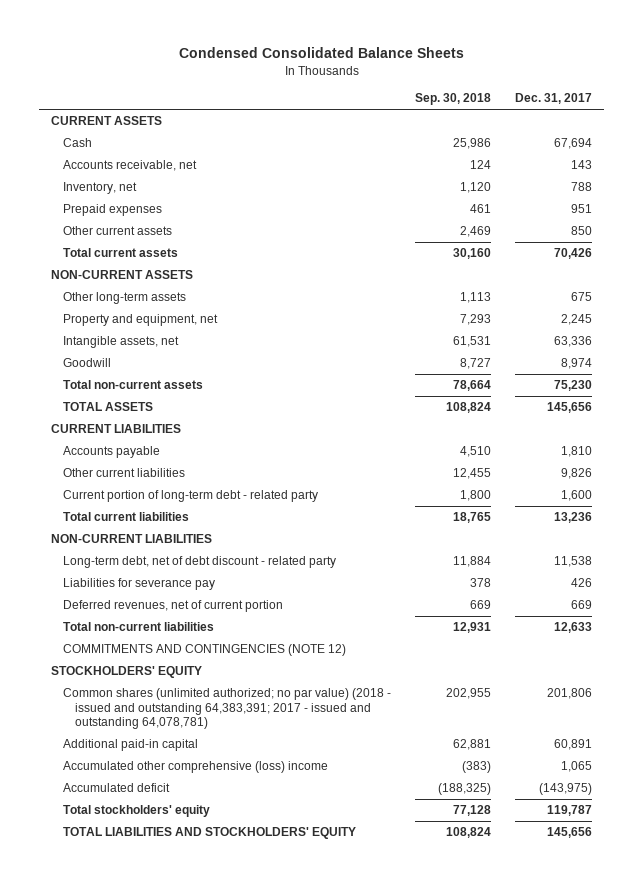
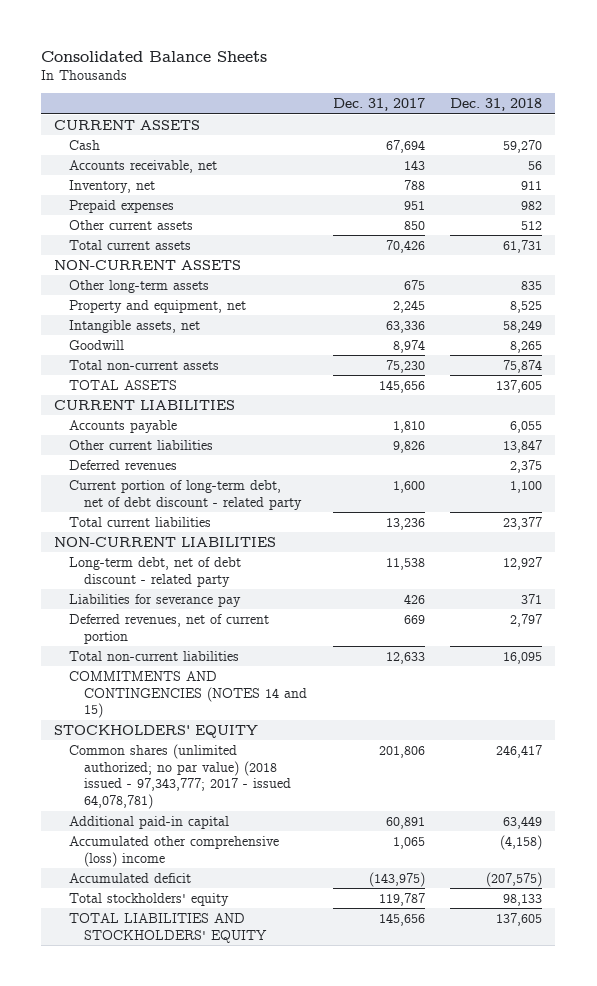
[178,47,464,59] Condensed Consolidated Balance Sheets -> [41,51,268,63] Consolidated Balance Sheets
[415,93,492,106] Sep. 30, 2018 -> none
none -> [450,98,543,112] Dec. 31, 2018
none -> [69,459,178,470] Deferred revenues
[63,490,319,503] Current portion of long-term debt - related party -> [69,479,302,510] Current portion of long-term debt, net of debt discount - related party
[63,644,347,657] COMMITMENTS AND CONTINGENCIES (NOTE 12) -> [69,670,307,719] COMMITMENTS AND CONTINGENCIES (NOTES 14 and 15)
[63,688,392,729] Common shares (unlimited authorized; no par value) (2018 - issued and outstanding 64,383,391; 2017 - issued and outstanding 64,078,781) -> [69,743,291,810] Common shares (unlimited authorized; no par value) (2018 issued - 97,343,777; 2017 - issued 64,078,781)

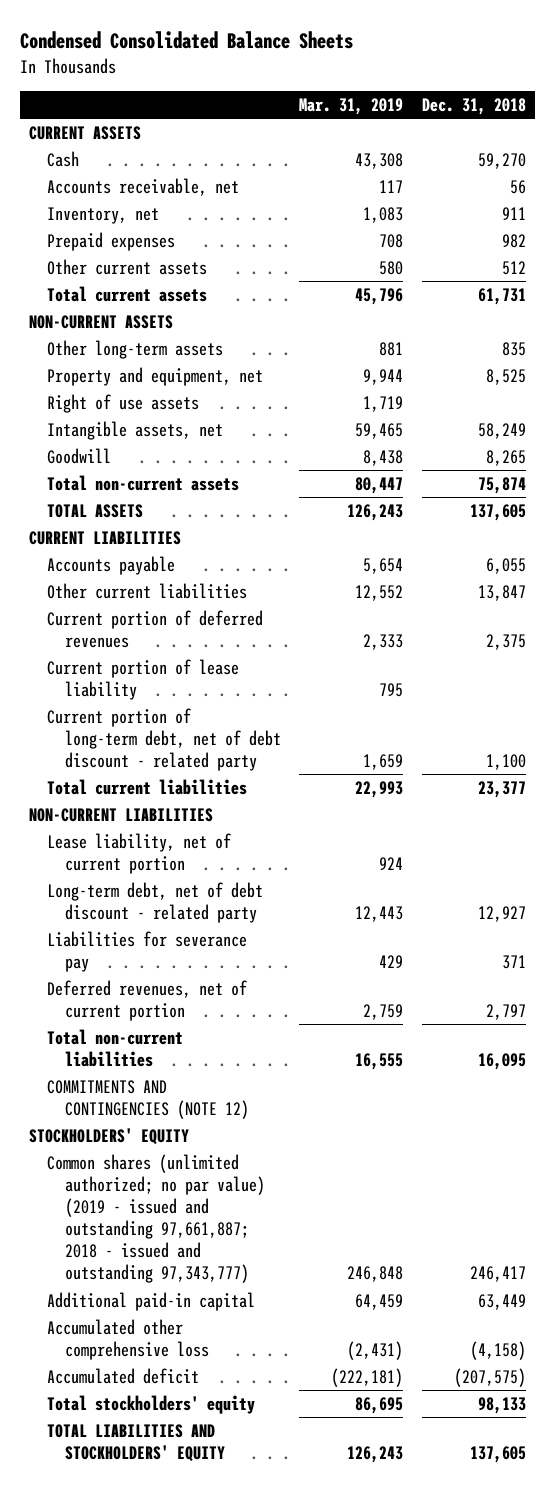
[41,51,268,63] Consolidated Balance Sheets -> [20,31,354,50] Condensed Consolidated Balance Sheets
[332,98,425,112] Dec. 31, 2017 -> none
none -> [299,97,404,115] Mar. 31, 2019
none -> [46,393,199,413] Right of use assets
[69,459,178,470] Deferred revenues -> [46,609,263,649] Current portion of deferred revenues
none -> [46,658,239,701] Current portion of lease liability
none -> [46,832,231,875] Lease liability, net of current portion
[69,670,307,719] COMMITMENTS AND CONTINGENCIES (NOTES 14 and 15) -> [46,1079,249,1120] COMMITMENTS AND CONTINGENCIES (NOTE 12)
[69,743,291,810] Common shares (unlimited authorized; no par value) (2018 issued - 97,343,777; 2017 - issued 64,078,781) -> [46,1153,265,1284] Common shares (unlimited authorized; no par value) (2019 - issued and outstanding 97,661,887; 2018 - issued and outstanding 97,343,777)
[69,835,280,867] Accumulated other comprehensive (loss) income -> [46,1318,209,1361] Accumulated other comprehensive loss

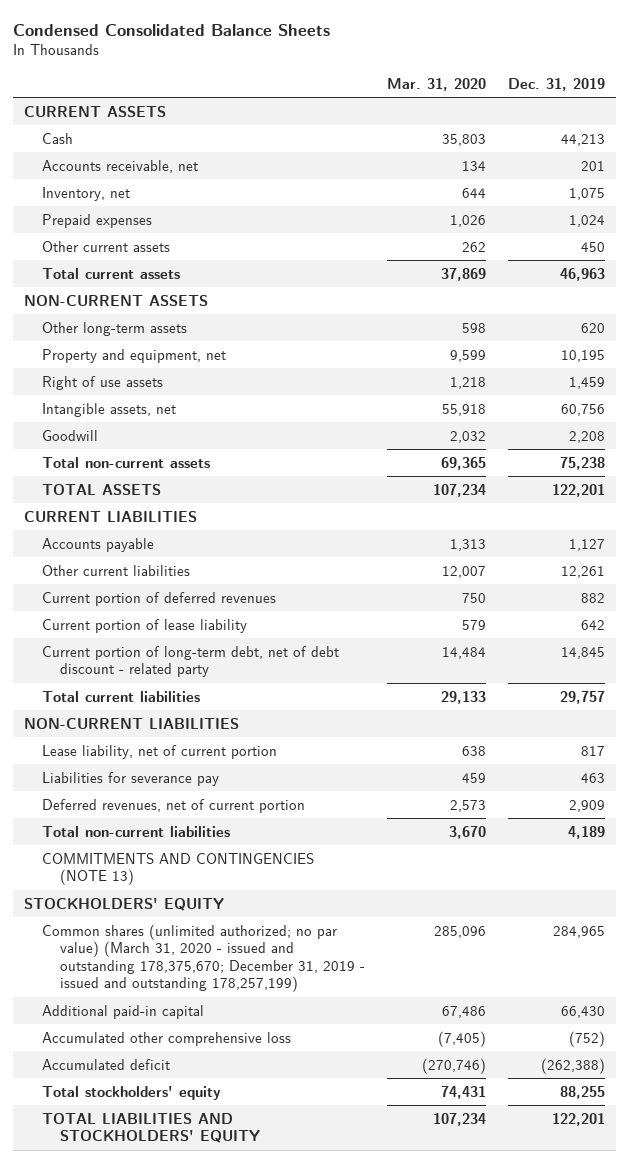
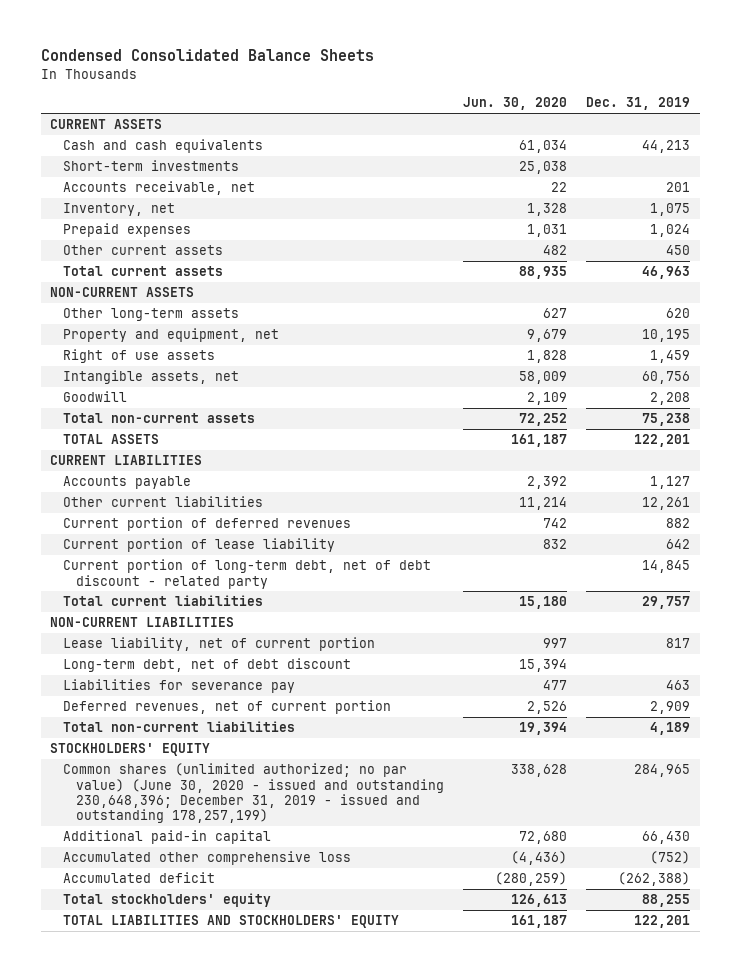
[386,77,486,91] Mar. 31, 2020 -> none
none -> [463,97,568,111] Jun. 30, 2020
[41,132,73,144] Cash -> [63,139,264,154] Cash and cash equivalents
none -> [63,160,240,172] Short-term investments
none -> [63,658,352,673] Long-term debt, net of debt discount
[41,852,314,886] COMMITMENTS AND CONTINGENCIES (NOTE 13) -> none
[41,923,366,993] Common shares (unlimited authorized; no par value) (March 31, 2020 - issued and outstanding 178,375,670; December 31, 2019 - issued and outstanding 178,257,199) -> [63,763,444,823] Common shares (unlimited authorized; no par value) (June 30, 2020 - issued and outstanding 230,648,396; December 31, 2019 - issued and outstanding 178,257,199)

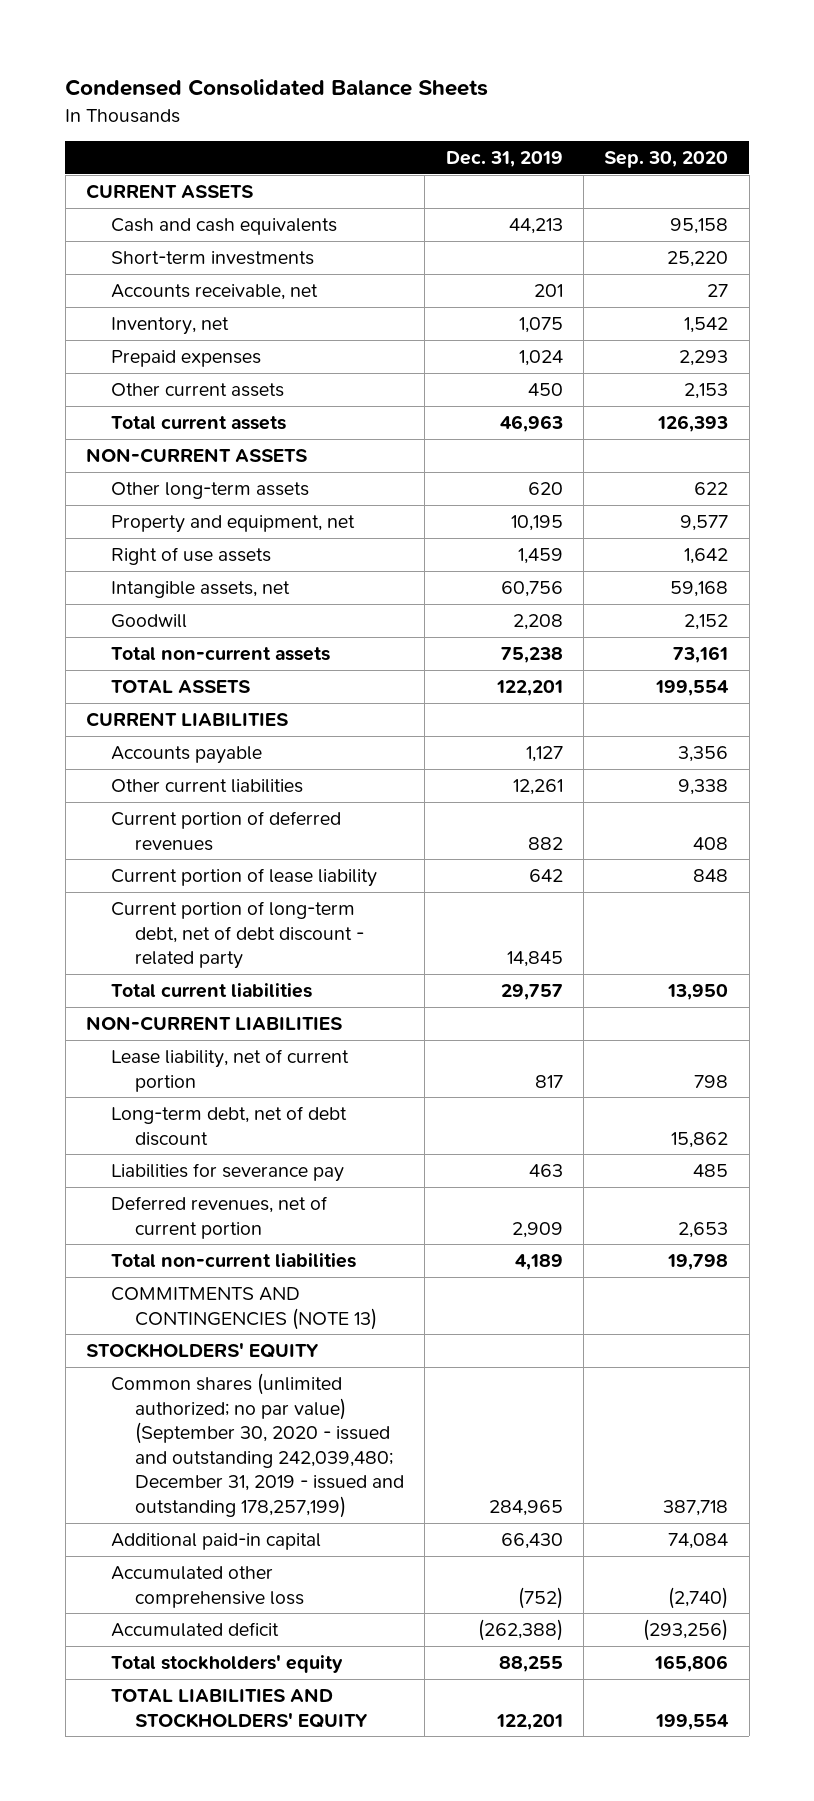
[463,97,568,111] Jun. 30, 2020 -> none
none -> [604,151,729,169] Sep. 30, 2020
none -> [110,1286,377,1330] COMMITMENTS AND CONTINGENCIES (NOTE 13)
[63,763,444,823] Common shares (unlimited authorized; no par value) (June 30, 2020 - issued and outstanding 230,648,396; December 31, 2019 - issued and outstanding 178,257,199) -> [110,1372,404,1519] Common shares (unlimited authorized; no par value) (September 30, 2020 - issued and outstanding 242,039,480; December 31, 2019 - issued and outstanding 178,257,199)

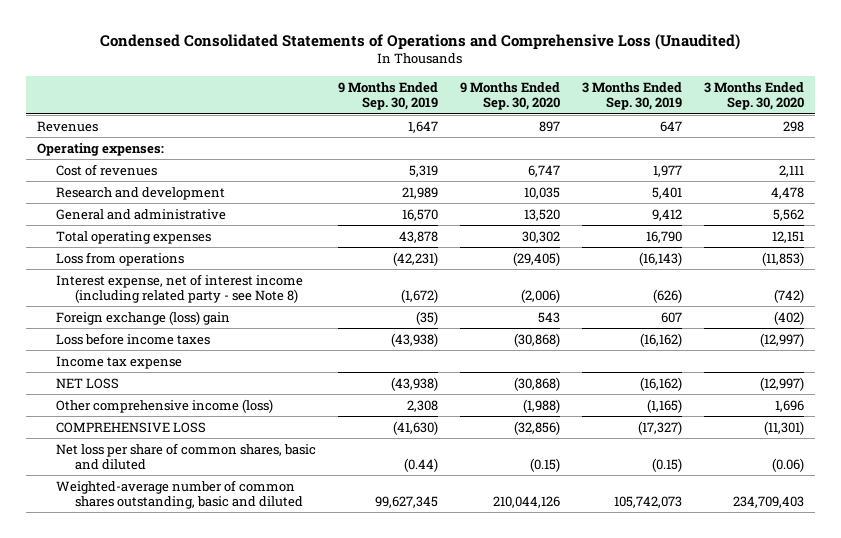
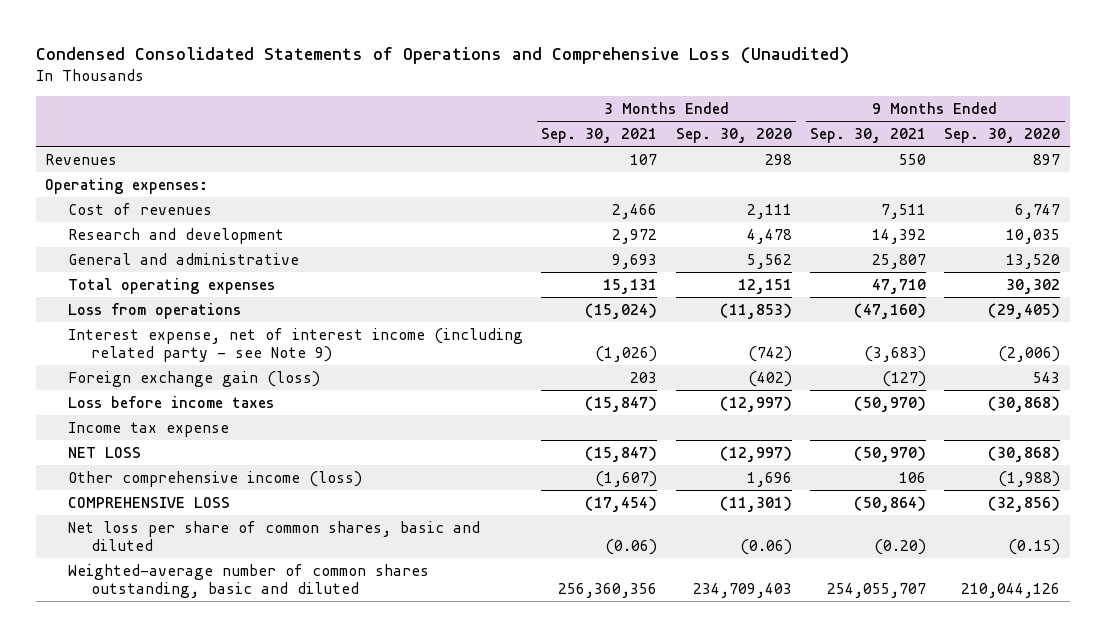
[337,81,438,111] 9 Months Ended Sep. 30, 2019 -> none
[581,81,682,111] 3 Months Ended Sep. 30, 2019 -> none
none -> [541,128,658,144] Sep. 30, 2021
none -> [810,128,927,144] Sep. 30, 2021
[55,273,303,303] Interest expense, net of interest income (including related party - see Note 8) -> [68,327,524,362] Interest expense, net of interest income (including related party - see Note 9)
[55,310,230,325] Foreign exchange (loss) gain -> [68,370,321,387] Foreign exchange gain (loss)

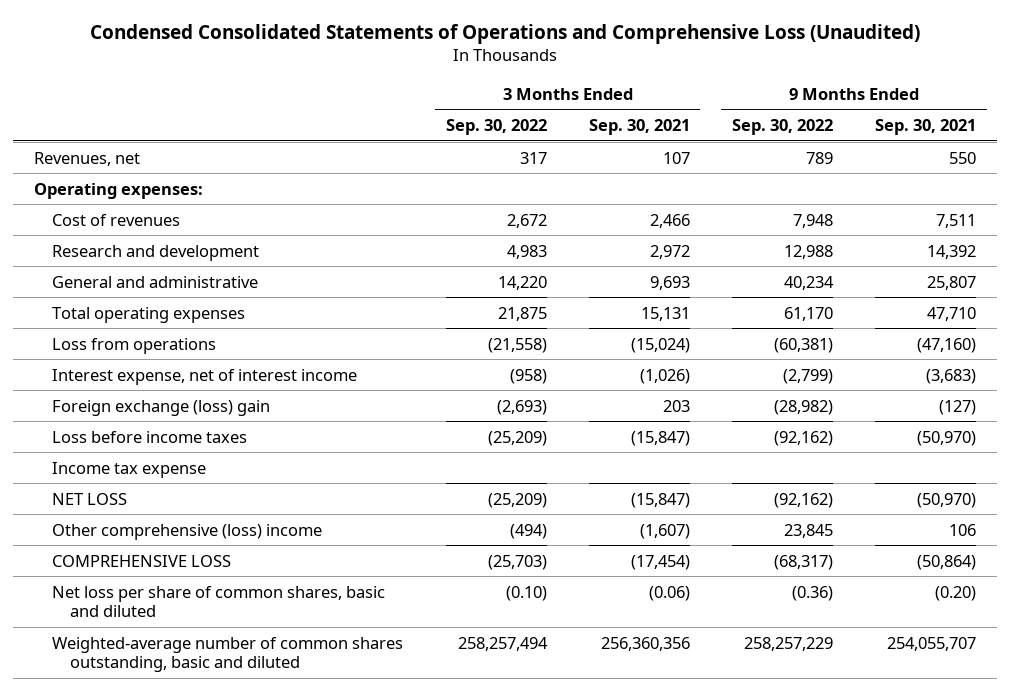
[675,128,792,144] Sep. 30, 2020 -> none
[944,128,1061,144] Sep. 30, 2020 -> none
none -> [445,118,547,135] Sep. 30, 2022
none -> [731,118,833,135] Sep. 30, 2022
[44,153,117,165] Revenues -> [34,151,141,166] Revenues, net
[68,327,524,362] Interest expense, net of interest income (including related party - see Note 9) -> [52,368,358,385] Interest expense, net of interest income
[68,370,321,387] Foreign exchange gain (loss) -> [52,399,271,416] Foreign exchange (loss) gain
[68,470,363,487] Other comprehensive income (loss) -> [52,523,323,540] Other comprehensive (loss) income

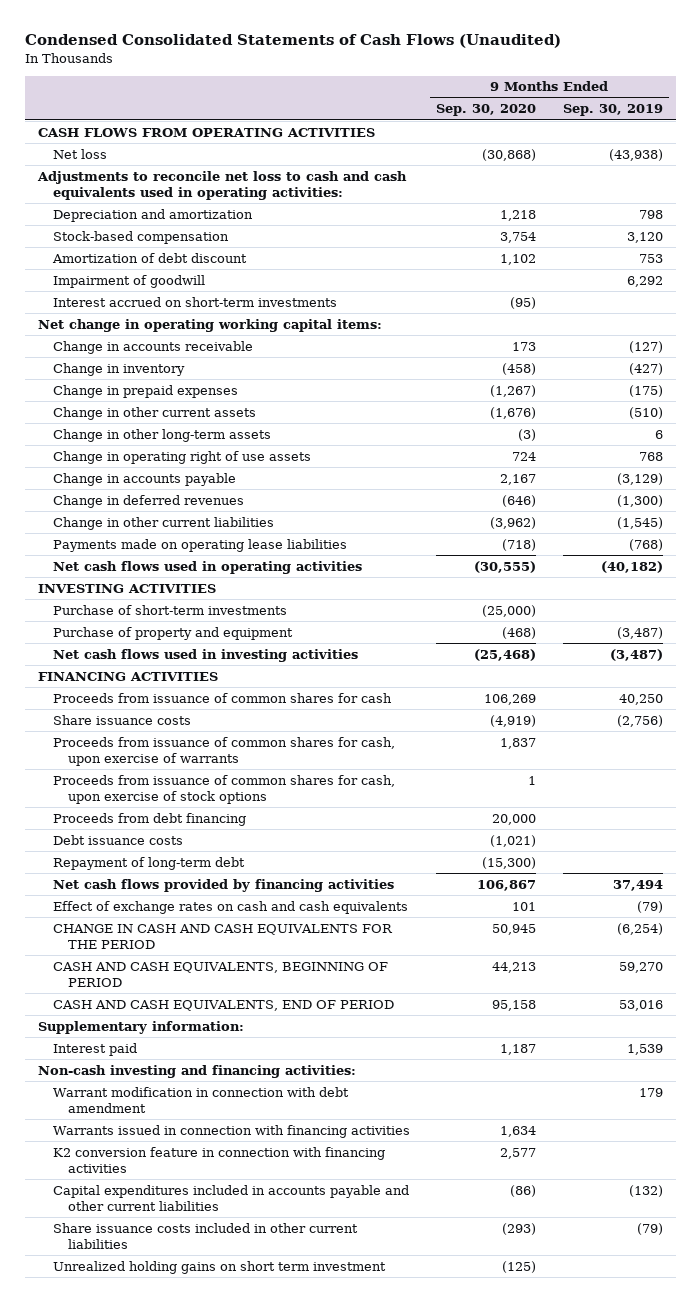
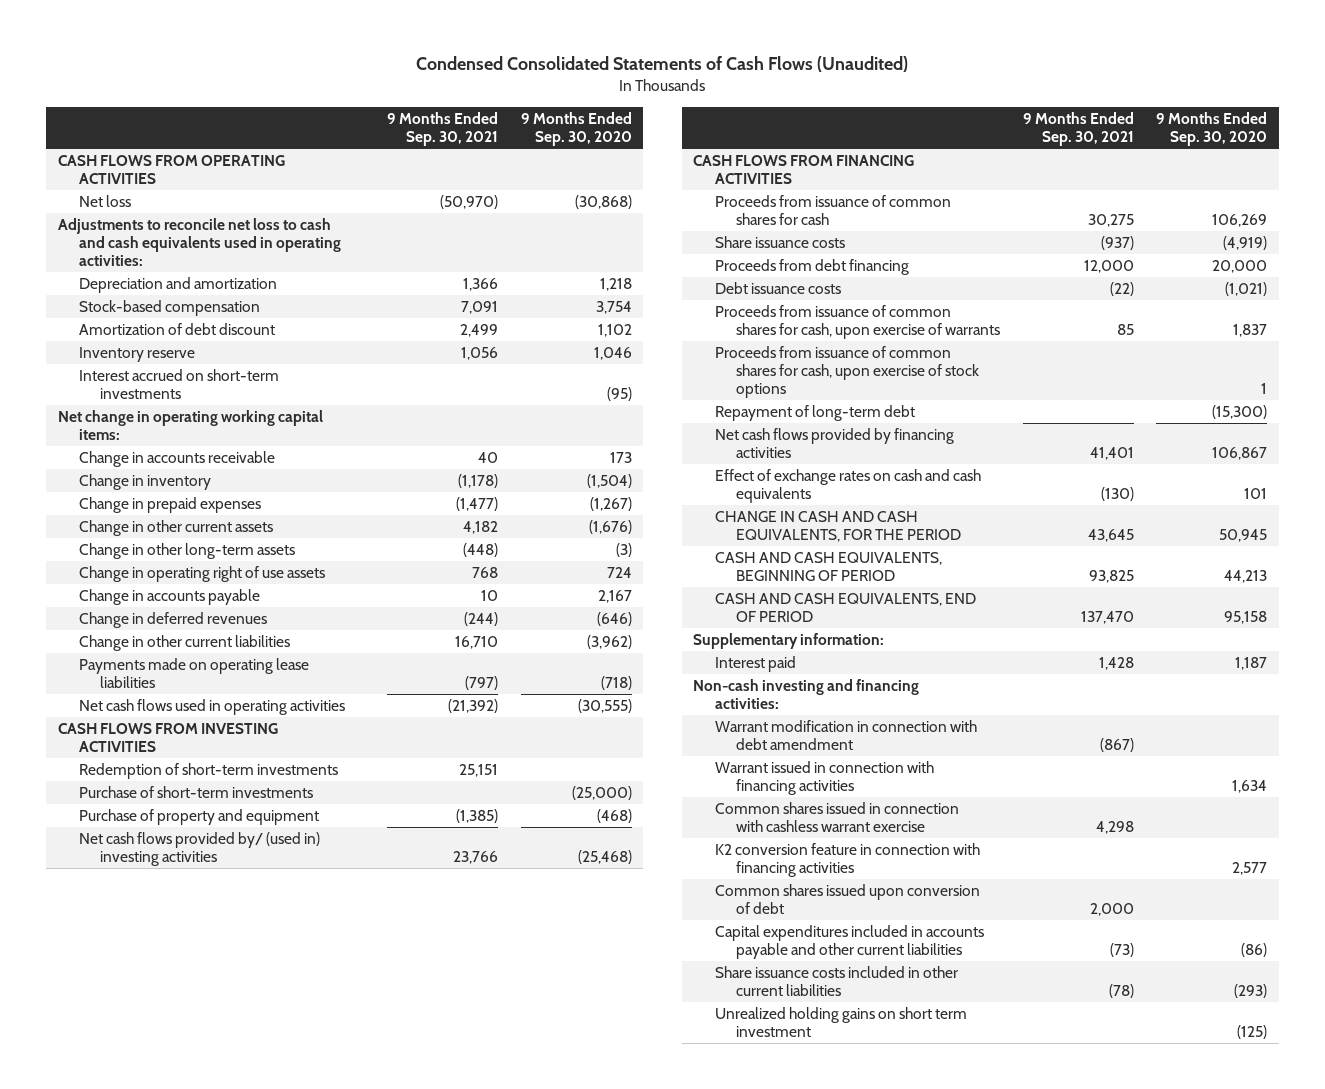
[562,104,663,117] Sep. 30, 2019 -> none
none -> [386,112,498,147] 9 Months Ended Sep. 30, 2021
[52,274,205,288] Impairment of goodwill -> none
none -> [78,347,195,363] Inventory reserve
[502,362,537,375] (458) -> [586,474,632,489] (1,504)
[37,583,216,593] INVESTING ACTIVITIES -> [57,723,278,753] CASH FLOWS FROM INVESTING ACTIVITIES
none -> [78,763,338,780] Redemption of short-term investments
[52,648,358,662] Net cash flows used in investing activities -> [78,832,320,867] Net cash flows provided by/ (used in) investing activities
[37,671,218,681] FINANCING ACTIVITIES -> [693,155,915,185] CASH FLOWS FROM FINANCING ACTIVITIES
[52,736,395,767] Proceeds from issuance of common shares for cash, upon exercise of warrants -> [714,305,1000,340] Proceeds from issuance of common shares for cash, upon exercise of warrants
[52,774,395,805] Proceeds from issuance of common shares for cash, upon exercise of stock options -> [714,346,979,399] Proceeds from issuance of common shares for cash, upon exercise of stock options
[52,923,393,950] CHANGE IN CASH AND CASH EQUIVALENTS FOR THE PERIOD -> [714,511,961,543] CHANGE IN CASH AND CASH EQUIVALENTS, FOR THE PERIOD
[52,1124,410,1138] Warrants issued in connection with financing activities -> [714,761,934,796] Warrant issued in connection with financing activities
none -> [714,802,959,833] Common shares issued in connection with cashless warrant exercise
none -> [714,884,980,915] Common shares issued upon conversion of debt

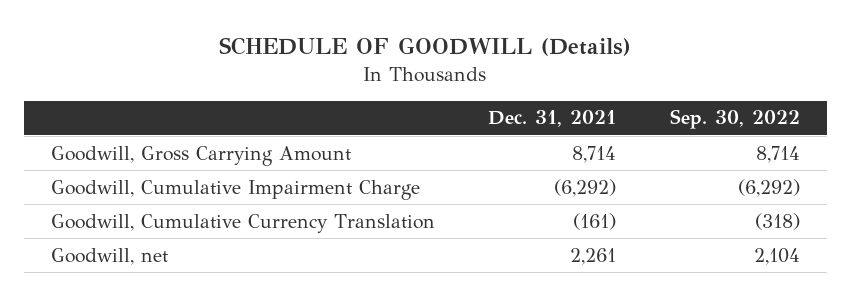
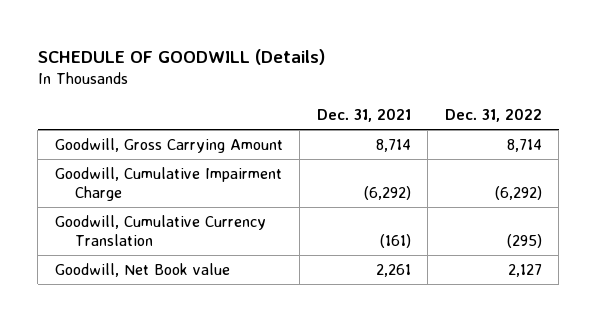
[670,109,801,130] Sep. 30, 2022 -> none
none -> [444,108,542,123] Dec. 31, 2022
[50,247,168,265] Goodwill, net -> [54,262,230,277] Goodwill, Net Book value

